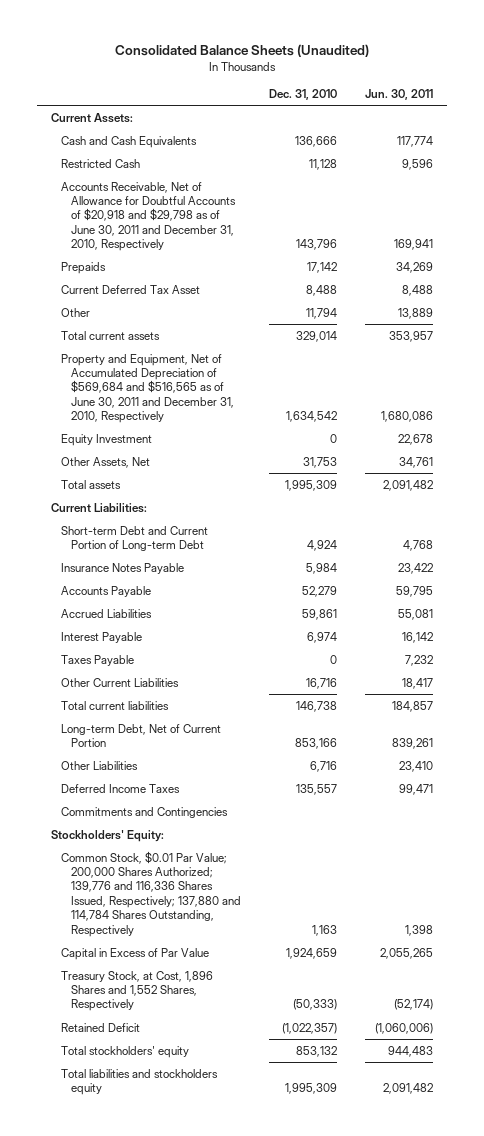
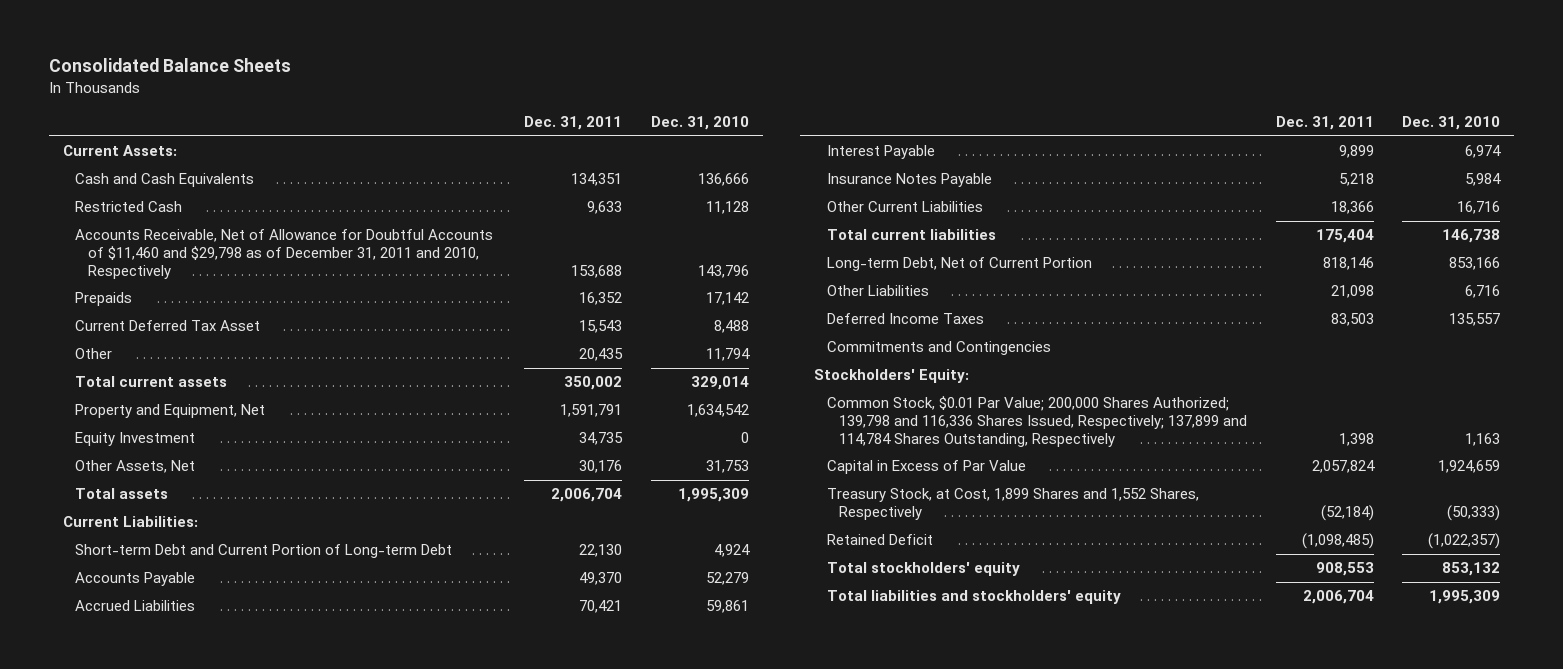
[115,44,370,58] Consolidated Balance Sheets (Unaudited) -> [48,58,291,73] Consolidated Balance Sheets
[364,89,433,101] Jun. 30, 2011 -> none
none -> [524,116,623,131] Dec. 31, 2011
[61,181,237,252] Accounts Receivable, Net of Allowance for Doubtful Accounts of $20,918 and $29,798 as of June 30, 2011 and December 31, 2010, Respectively -> [75,229,494,279] Accounts Receivable, Net of Allowance for Doubtful Accounts of $11,460 and $29,798 as of December 31, 2011 and 2010, Respectively
[61,353,235,424] Property and Equipment, Net of Accumulated Depreciation of $569,684 and $516,565 as of June 30, 2011 and December 31, 2010, Respectively -> [75,404,266,419] Property and Equipment, Net
[61,654,135,666] Taxes Payable -> none
[61,562,185,574] Insurance Notes Payable -> [826,173,992,188] Insurance Notes Payable
[61,850,242,937] Common Stock, $0.01 Par Value; 200,000 Shares Authorized; 139,776 and 116,336 Shares Issued, Respectively; 137,880 and 114,784 Shares Outstanding, Respectively -> [826,396,1248,447] Common Stock, $0.01 Par Value; 200,000 Shares Authorized; 139,798 and 116,336 Shares Issued, Respectively; 137,899 and 114,784 Shares Outstanding, Respectively
[61,970,214,1012] Treasury Stock, at Cost, 1,896 Shares and 1,552 Shares, Respectively -> [826,488,1199,521] Treasury Stock, at Cost, 1,899 Shares and 1,552 Shares, Respectively
[61,1068,219,1095] Total liabilities and stockholders equity -> [826,590,1121,605] Total liabilities and stockholders' equity

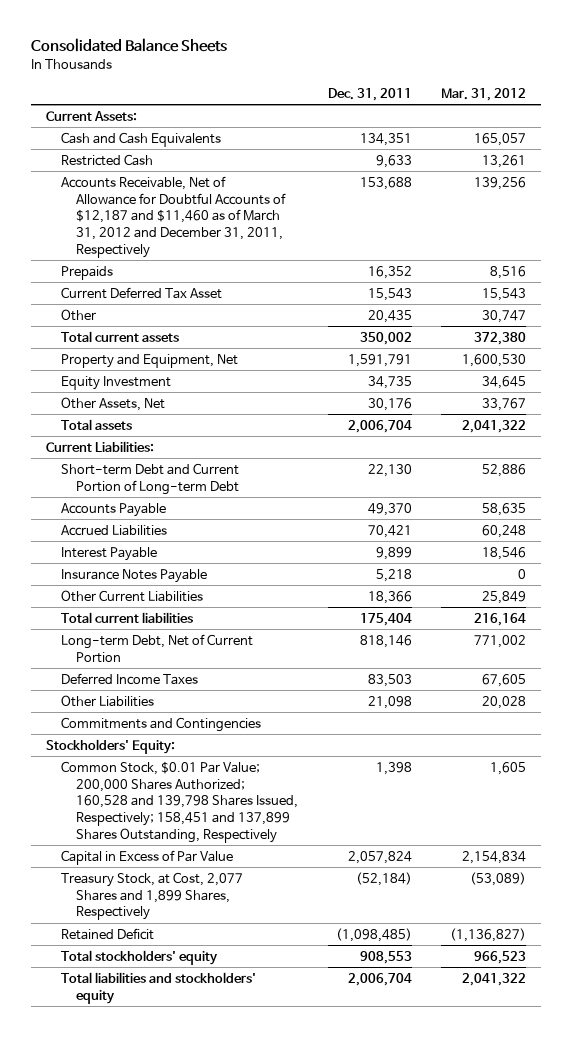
[650,116,749,131] Dec. 31, 2010 -> none
none -> [440,87,526,101] Mar. 31, 2012
[75,229,494,279] Accounts Receivable, Net of Allowance for Doubtful Accounts of $11,460 and $29,798 as of December 31, 2011 and 2010, Respectively -> [60,175,287,258] Accounts Receivable, Net of Allowance for Doubtful Accounts of $12,187 and $11,460 as of March 31, 2012 and December 31, 2011, Respectively
[826,285,929,297] Other Liabilities -> [60,694,154,707] Other Liabilities
[826,396,1248,447] Common Stock, $0.01 Par Value; 200,000 Shares Authorized; 139,798 and 116,336 Shares Issued, Respectively; 137,899 and 114,784 Shares Outstanding, Respectively -> [60,760,299,843] Common Stock, $0.01 Par Value; 200,000 Shares Authorized; 160,528 and 139,798 Shares Issued, Respectively; 158,451 and 137,899 Shares Outstanding, Respectively
[826,488,1199,521] Treasury Stock, at Cost, 1,899 Shares and 1,552 Shares, Respectively -> [60,871,243,921] Treasury Stock, at Cost, 2,077 Shares and 1,899 Shares, Respectively

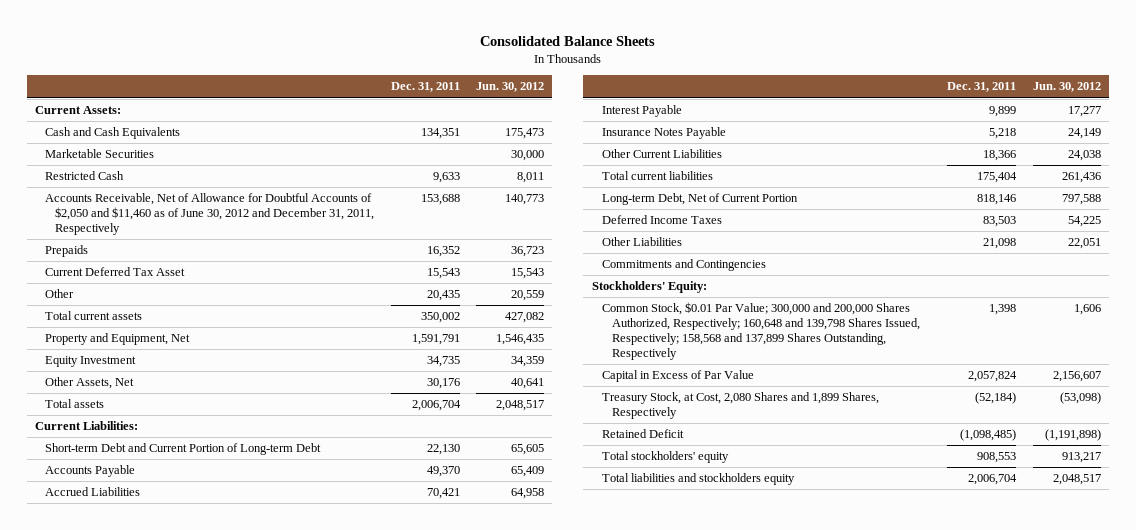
[440,87,526,101] Mar. 31, 2012 -> none
none -> [476,82,545,93] Jun. 30, 2012
none -> [45,149,155,159] Marketable Securities
[60,175,287,258] Accounts Receivable, Net of Allowance for Doubtful Accounts of $12,187 and $11,460 as of March 31, 2012 and December 31, 2011, Respectively -> [45,193,375,235] Accounts Receivable, Net of Allowance for Doubtful Accounts of $2,050 and $11,460 as of June 30, 2012 and December 31, 2011, Respectively
[60,760,299,843] Common Stock, $0.01 Par Value; 200,000 Shares Authorized; 160,528 and 139,798 Shares Issued, Respectively; 158,451 and 137,899 Shares Outstanding, Respectively -> [601,302,920,360] Common Stock, $0.01 Par Value; 300,000 and 200,000 Shares Authorized, Respectively; 160,648 and 139,798 Shares Issued, Respectively; 158,568 and 137,899 Shares Outstanding, Respectively
[60,871,243,921] Treasury Stock, at Cost, 2,077 Shares and 1,899 Shares, Respectively -> [601,392,879,420] Treasury Stock, at Cost, 2,080 Shares and 1,899 Shares, Respectively
[60,971,256,1004] Total liabilities and stockholders' equity -> [601,473,795,486] Total liabilities and stockholders equity

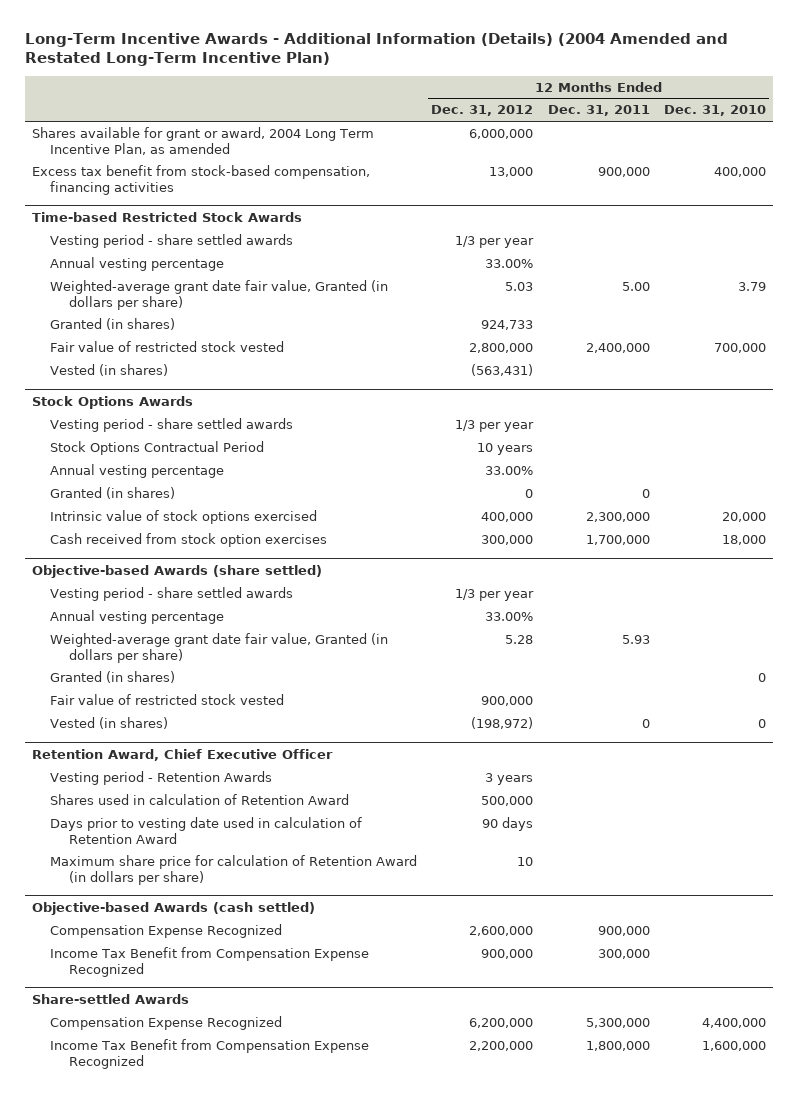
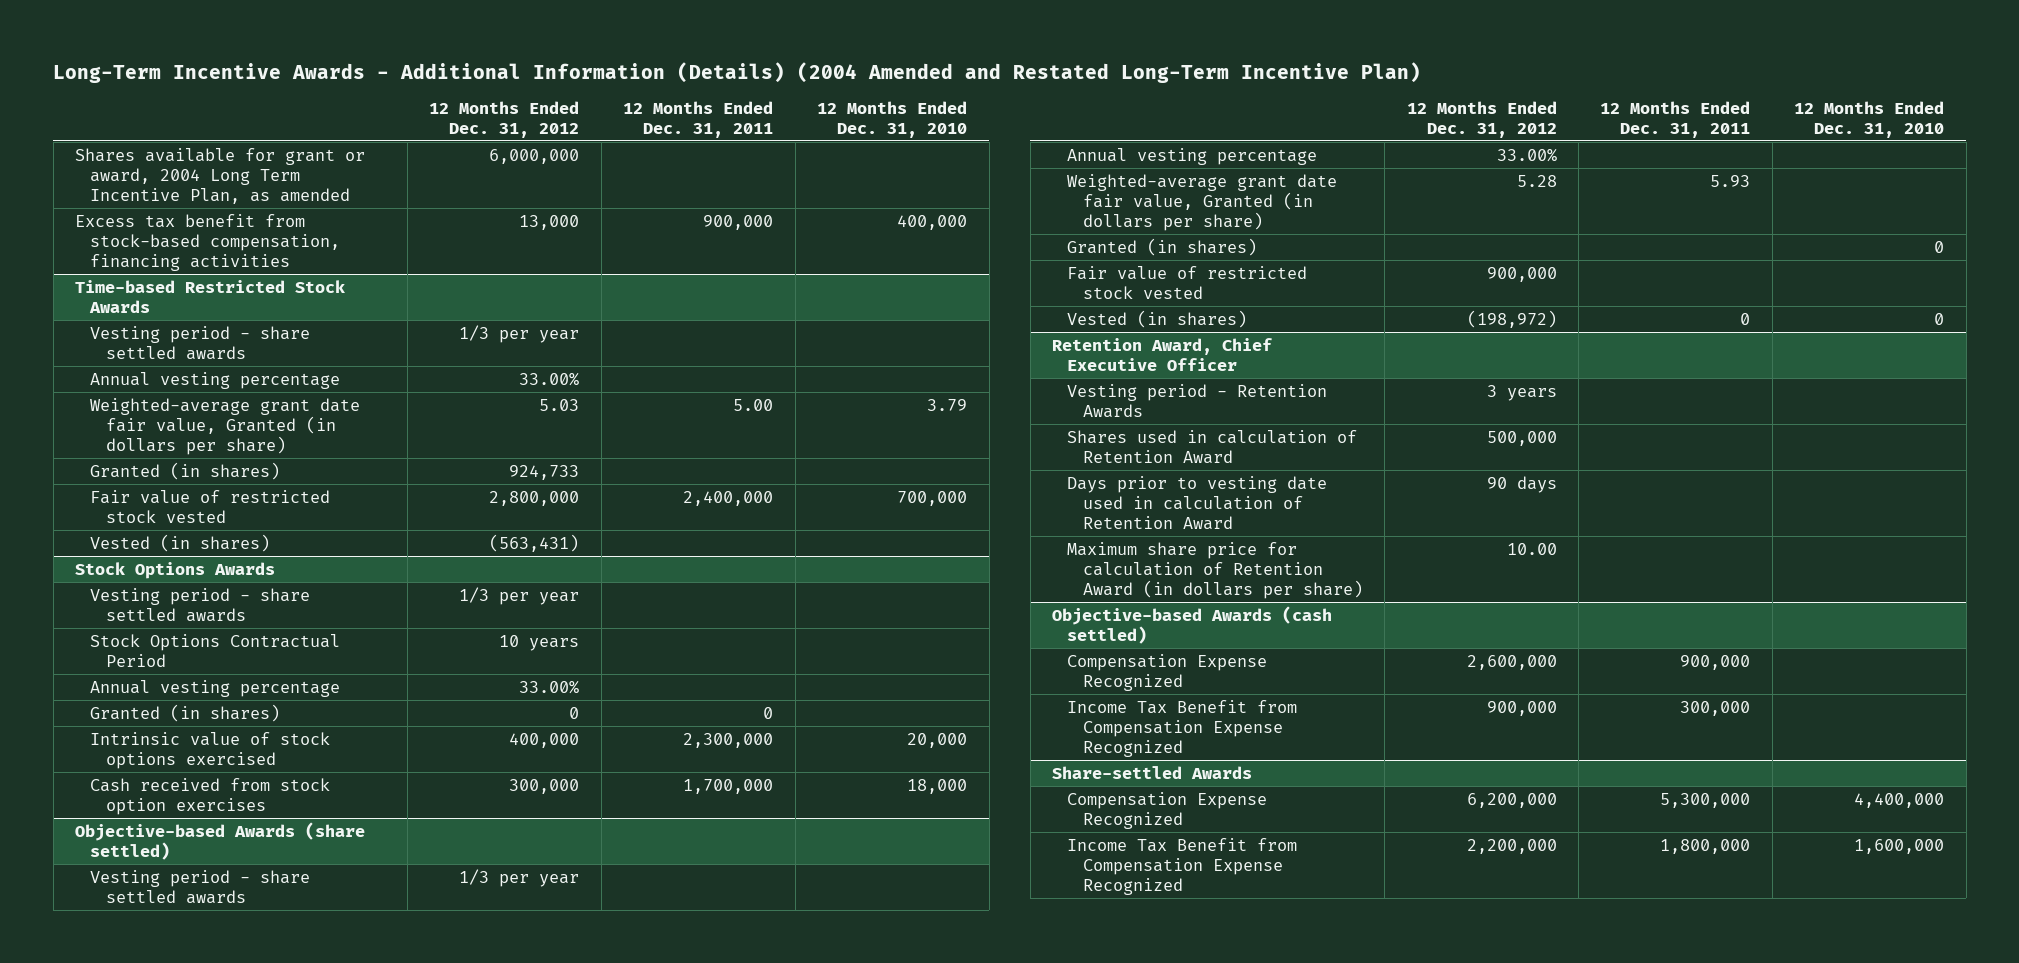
[517,856,534,866] 10 -> [1506,542,1557,555] 10.00

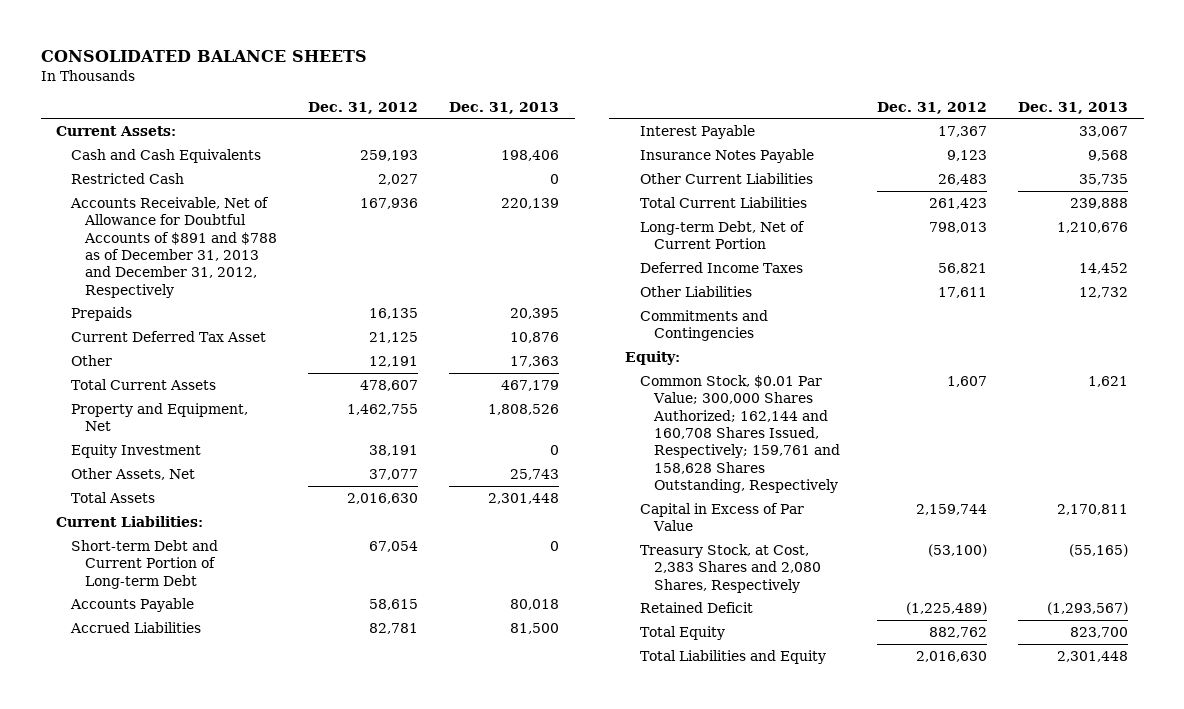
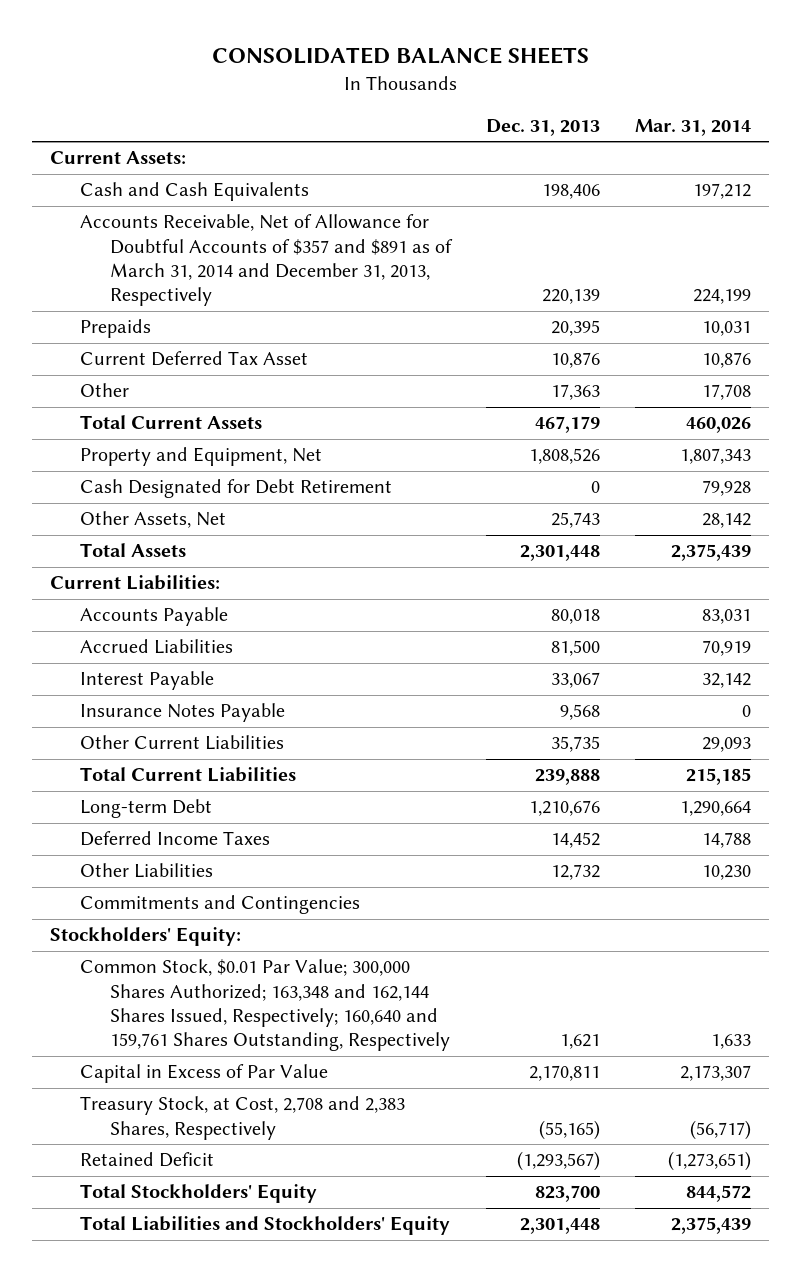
[308,101,419,114] Dec. 31, 2012 -> none
none -> [635,118,752,136] Mar. 31, 2014
[70,172,184,184] Restricted Cash -> none
[69,196,278,298] Accounts Receivable, Net of Allowance for Doubtful Accounts of $891 and $788 as of December 31, 2013 and December 31, 2012, Respectively -> [79,214,453,307] Accounts Receivable, Net of Allowance for Doubtful Accounts of $357 and $891 as of March 31, 2014 and December 31, 2013, Respectively
[70,443,201,458] Equity Investment -> none
none -> [79,479,392,499] Cash Designated for Debt Retirement
[70,539,218,589] Short-term Debt and Current Portion of Long-term Debt -> none
[639,220,805,250] Long-term Debt, Net of Current Portion -> [79,799,212,819] Long-term Debt
[625,350,681,365] Equity: -> [49,927,241,947] Stockholders' Equity:
[639,374,841,493] Common Stock, $0.01 Par Value; 300,000 Shares Authorized; 162,144 and 160,708 Shares Issued, Respectively; 159,761 and 158,628 Shares Outstanding, Respectively -> [79,959,450,1052] Common Stock, $0.01 Par Value; 300,000 Shares Authorized; 163,348 and 162,144 Shares Issued, Respectively; 160,640 and 159,761 Shares Outstanding, Respectively
[639,543,822,593] Treasury Stock, at Cost, 2,383 Shares and 2,080 Shares, Respectively -> [79,1096,405,1140] Treasury Stock, at Cost, 2,708 and 2,383 Shares, Respectively
[639,625,725,640] Total Equity -> [79,1184,317,1204] Total Stockholders' Equity
[639,649,826,664] Total Liabilities and Equity -> [79,1216,450,1236] Total Liabilities and Stockholders' Equity

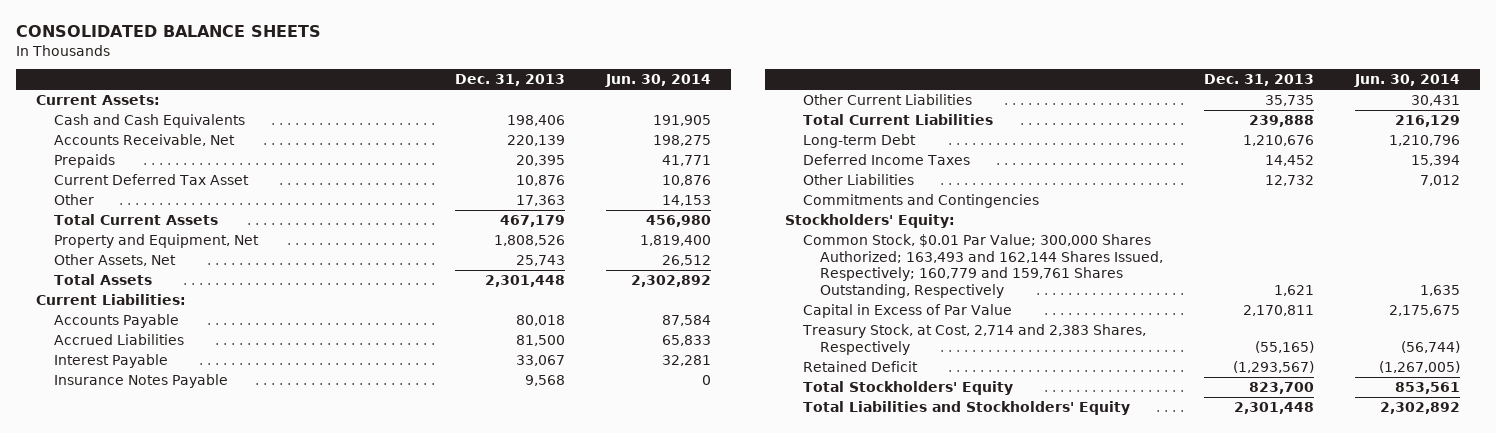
[635,118,752,136] Mar. 31, 2014 -> none
none -> [604,74,711,88] Jun. 30, 2014
[79,214,453,307] Accounts Receivable, Net of Allowance for Doubtful Accounts of $357 and $891 as of March 31, 2014 and December 31, 2013, Respectively -> [53,133,235,146] Accounts Receivable, Net
[79,479,392,499] Cash Designated for Debt Retirement -> none
[79,959,450,1052] Common Stock, $0.01 Par Value; 300,000 Shares Authorized; 163,348 and 162,144 Shares Issued, Respectively; 160,640 and 159,761 Shares Outstanding, Respectively -> [802,233,1164,298] Common Stock, $0.01 Par Value; 300,000 Shares Authorized; 163,493 and 162,144 Shares Issued, Respectively; 160,779 and 159,761 Shares Outstanding, Respectively
[79,1096,405,1140] Treasury Stock, at Cost, 2,708 and 2,383 Shares, Respectively -> [801,323,1146,355] Treasury Stock, at Cost, 2,714 and 2,383 Shares, Respectively

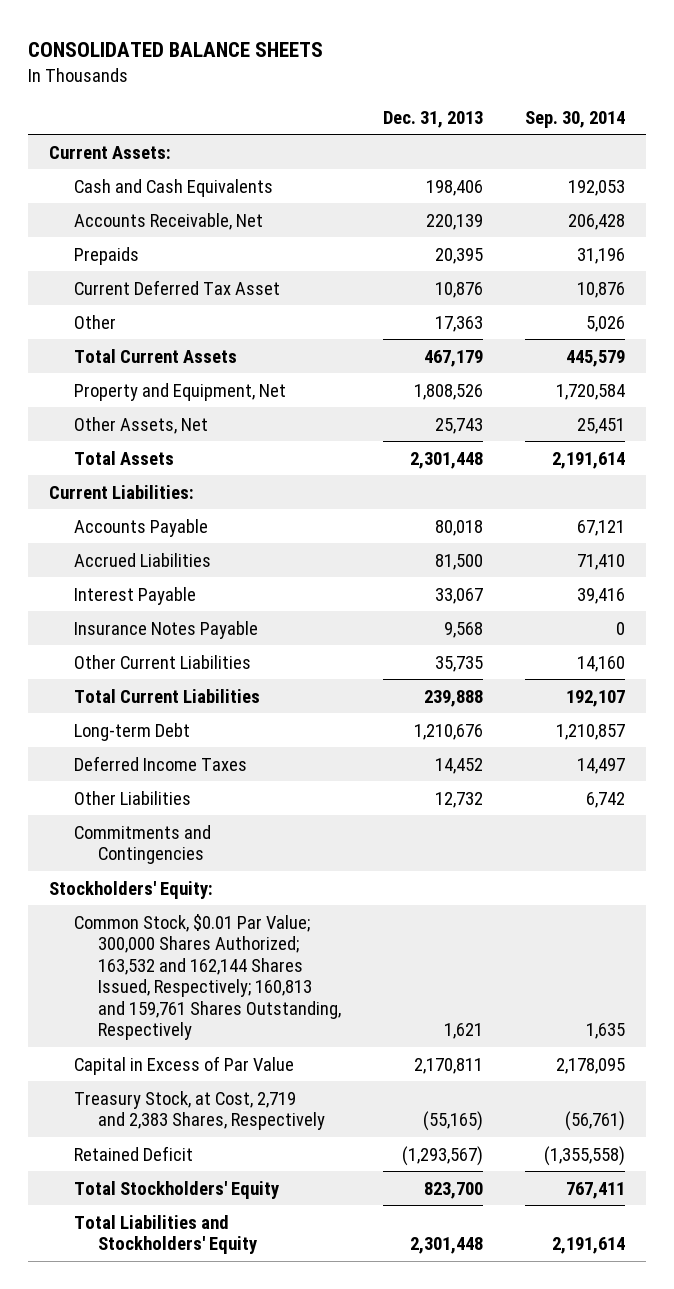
[604,74,711,88] Jun. 30, 2014 -> none
none -> [524,110,625,128] Sep. 30, 2014
[802,233,1164,298] Common Stock, $0.01 Par Value; 300,000 Shares Authorized; 163,493 and 162,144 Shares Issued, Respectively; 160,779 and 159,761 Shares Outstanding, Respectively -> [73,913,342,1041] Common Stock, $0.01 Par Value; 300,000 Shares Authorized; 163,532 and 162,144 Shares Issued, Respectively; 160,813 and 159,761 Shares Outstanding, Respectively
[801,323,1146,355] Treasury Stock, at Cost, 2,714 and 2,383 Shares, Respectively -> [73,1090,326,1131] Treasury Stock, at Cost, 2,719 and 2,383 Shares, Respectively

